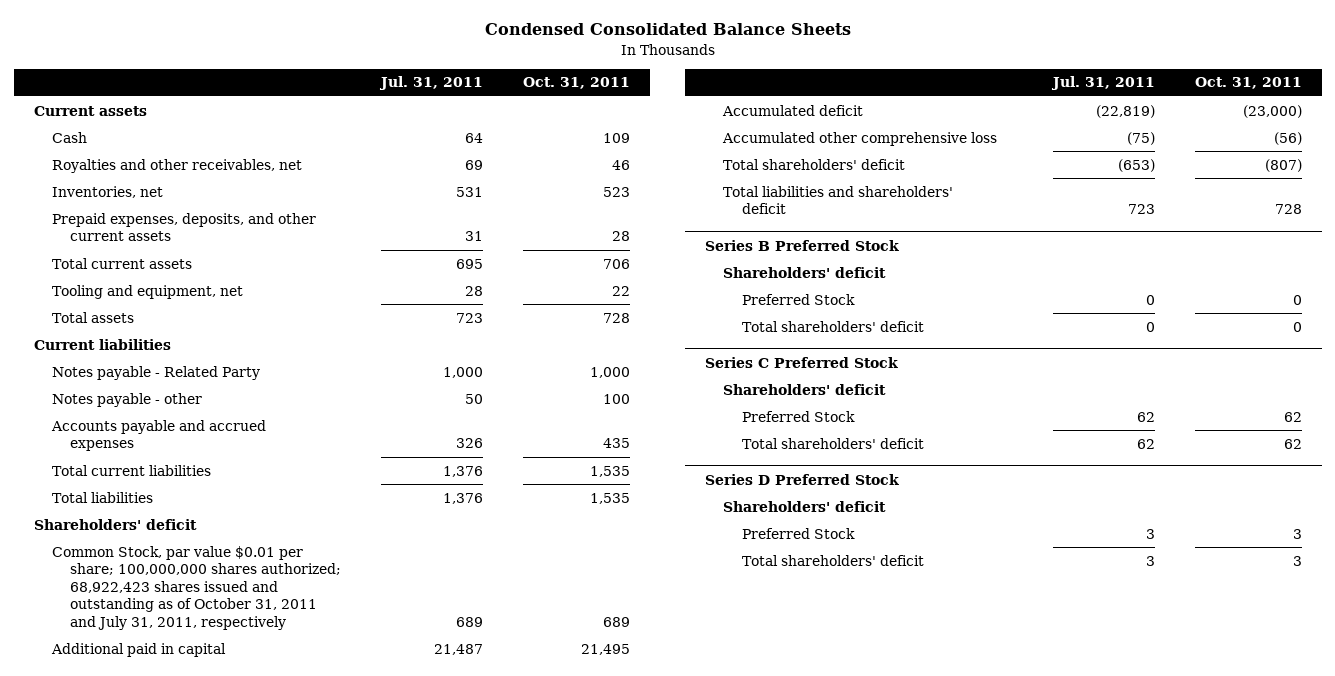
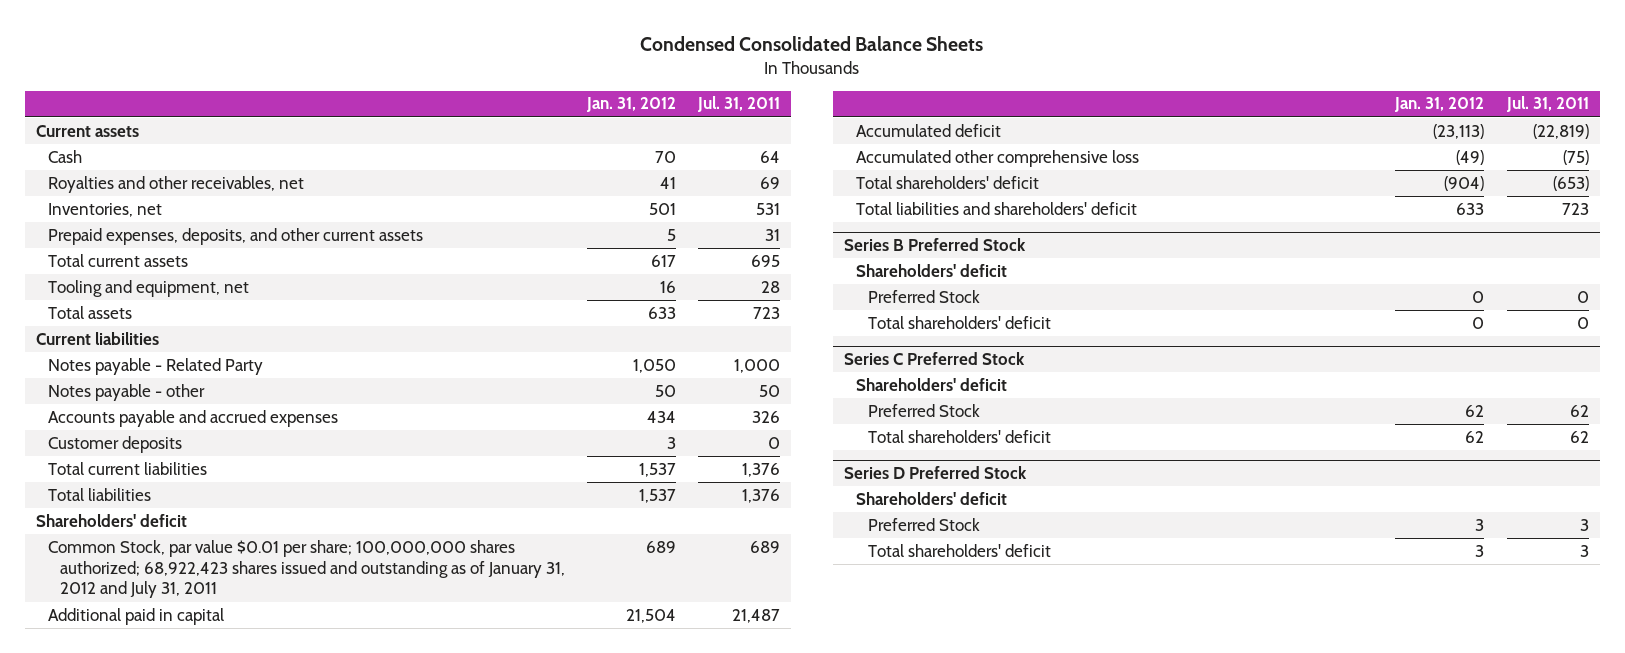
[523,77,631,90] Oct. 31, 2011 -> none
none -> [586,97,677,113] Jan. 31, 2012
none -> [48,435,183,453] Customer deposits
[51,545,342,630] Common Stock, par value $0.01 per share; 100,000,000 shares authorized; 68,922,423 shares issued and outstanding as of October 31, 2011 and July 31, 2011, respectively -> [48,539,566,599] Common Stock, par value $0.01 per share; 100,000,000 shares authorized; 68,922,423 shares issued and outstanding as of January 31, 2012 and July 31, 2011

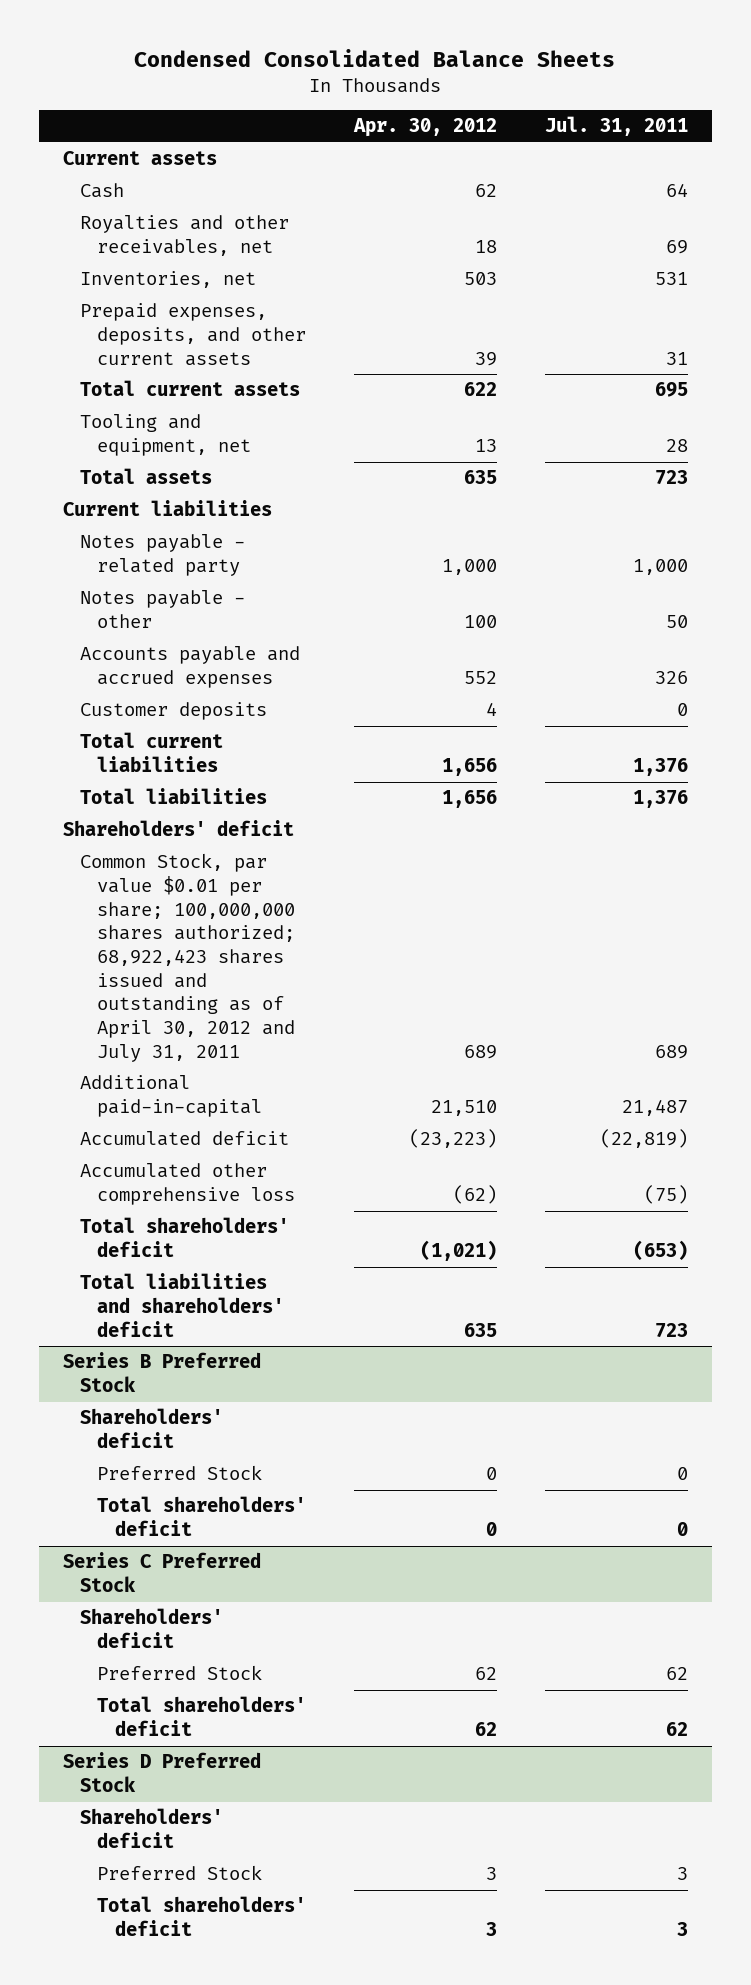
[586,97,677,113] Jan. 31, 2012 -> none
none -> [353,118,498,138] Apr. 30, 2012
[48,357,264,375] Notes payable - Related Party -> [79,534,245,577] Notes payable - related party
[48,539,566,599] Common Stock, par value $0.01 per share; 100,000,000 shares authorized; 68,922,423 shares issued and outstanding as of January 31, 2012 and July 31, 2011 -> [79,853,296,1062] Common Stock, par value $0.01 per share; 100,000,000 shares authorized; 68,922,423 shares issued and outstanding as of April 30, 2012 and July 31, 2011
[48,607,225,625] Additional paid in capital -> [79,1075,263,1118] Additional paid-in-capital

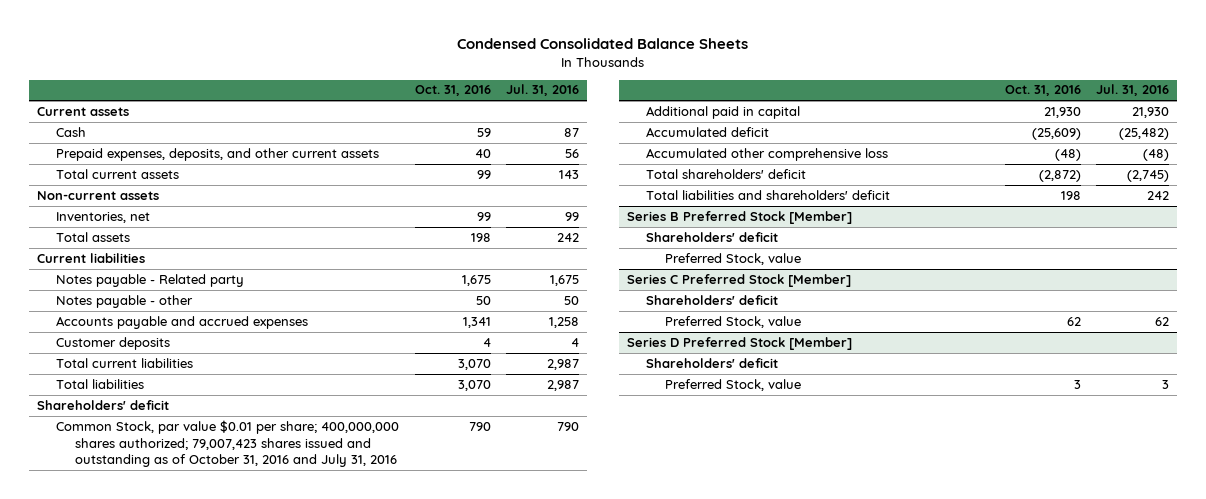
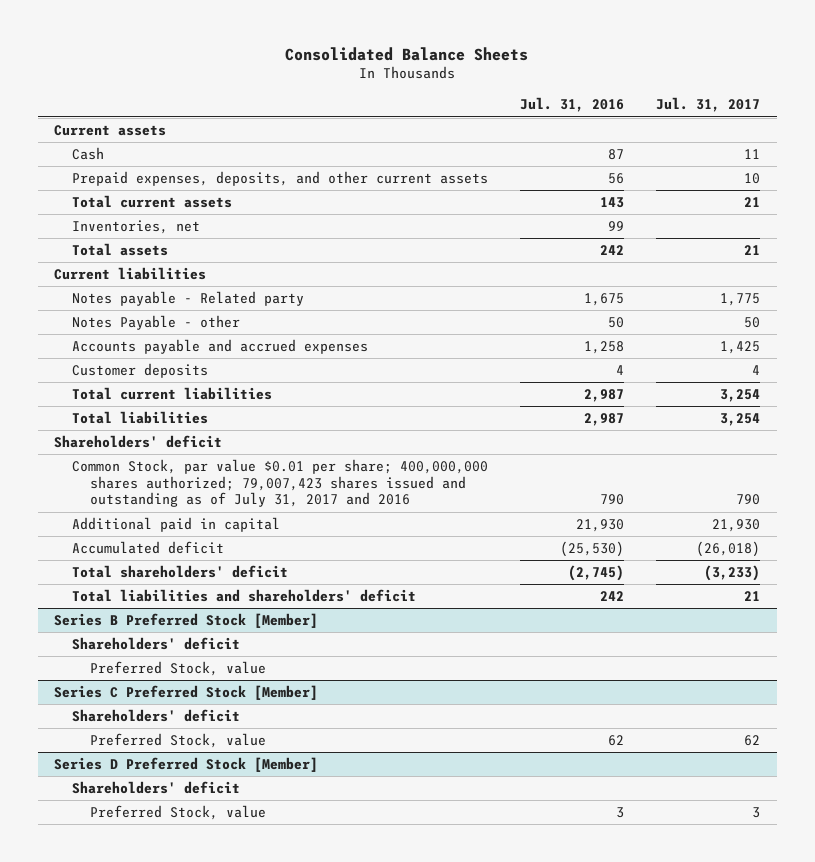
[457,38,749,50] Condensed Consolidated Balance Sheets -> [285,46,529,61] Consolidated Balance Sheets
[414,85,491,97] Oct. 31, 2016 -> none
none -> [656,97,761,113] Jul. 31, 2017
[36,190,159,200] Non-current assets -> none
[55,294,193,308] Notes payable - other -> [71,315,240,331] Notes Payable - other
[55,419,399,468] Common Stock, par value $0.01 per share; 400,000,000 shares authorized; 79,007,423 shares issued and outstanding as of October 31, 2016 and July 31, 2016 -> [71,459,488,508] Common Stock, par value $0.01 per share; 400,000,000 shares authorized; 79,007,423 shares issued and outstanding as of July 31, 2017 and 2016
[646,147,889,161] Accumulated other comprehensive loss -> none
[1119,127,1170,140] (25,482) -> [560,541,625,558] (25,530)

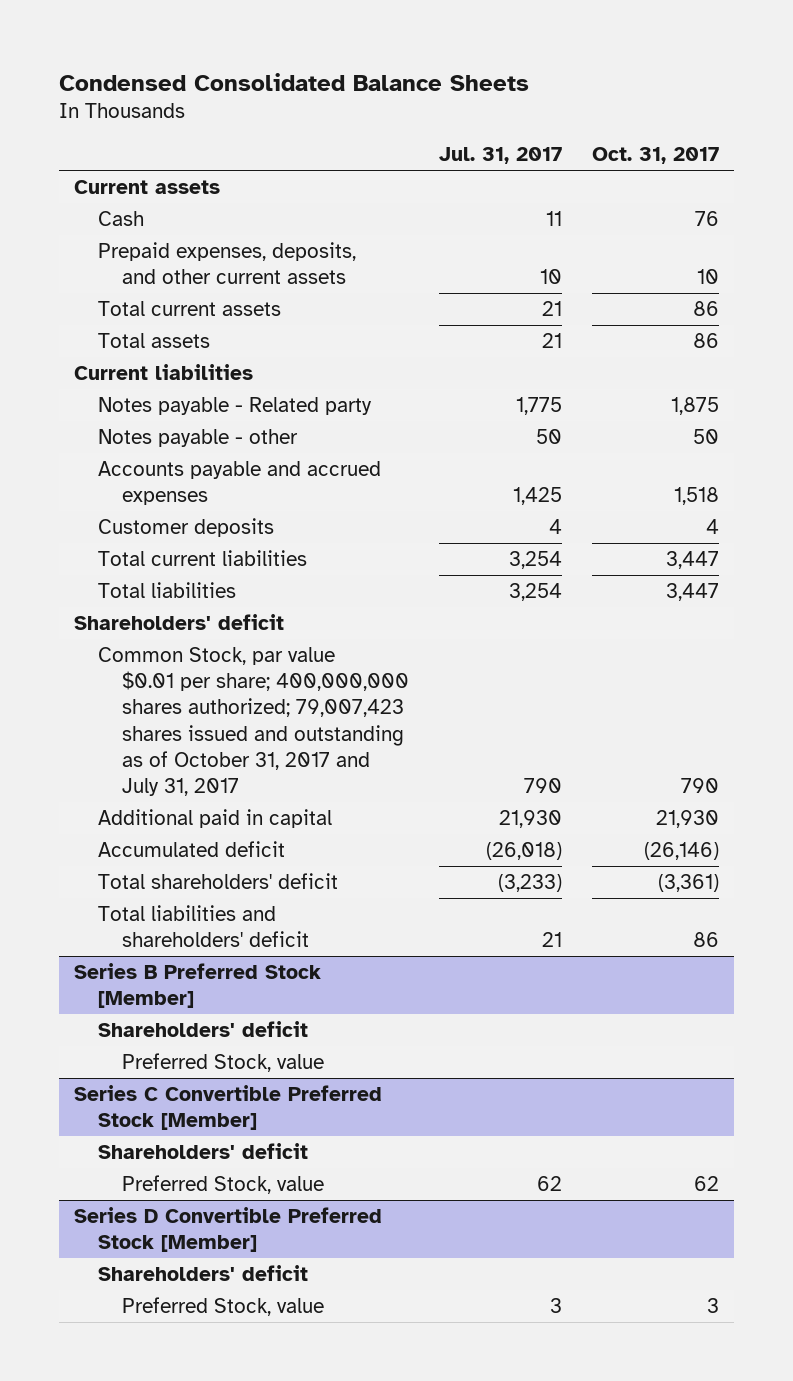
[285,46,529,61] Consolidated Balance Sheets -> [59,72,530,91] Condensed Consolidated Balance Sheets
[520,97,625,113] Jul. 31, 2016 -> none
none -> [591,147,719,165] Oct. 31, 2017
[71,220,200,235] Inventories, net -> none
[71,315,240,331] Notes Payable - other -> [98,428,299,447] Notes payable - other
[71,459,488,508] Common Stock, par value $0.01 per share; 400,000,000 shares authorized; 79,007,423 shares issued and outstanding as of July 31, 2017 and 2016 -> [98,646,410,797] Common Stock, par value $0.01 per share; 400,000,000 shares authorized; 79,007,423 shares issued and outstanding as of October 31, 2017 and July 31, 2017
[54,685,319,701] Series C Preferred Stock [Member] -> [74,1084,383,1131] Series C Convertible Preferred Stock [Member]
[54,757,319,773] Series D Preferred Stock [Member] -> [74,1206,383,1253] Series D Convertible Preferred Stock [Member]

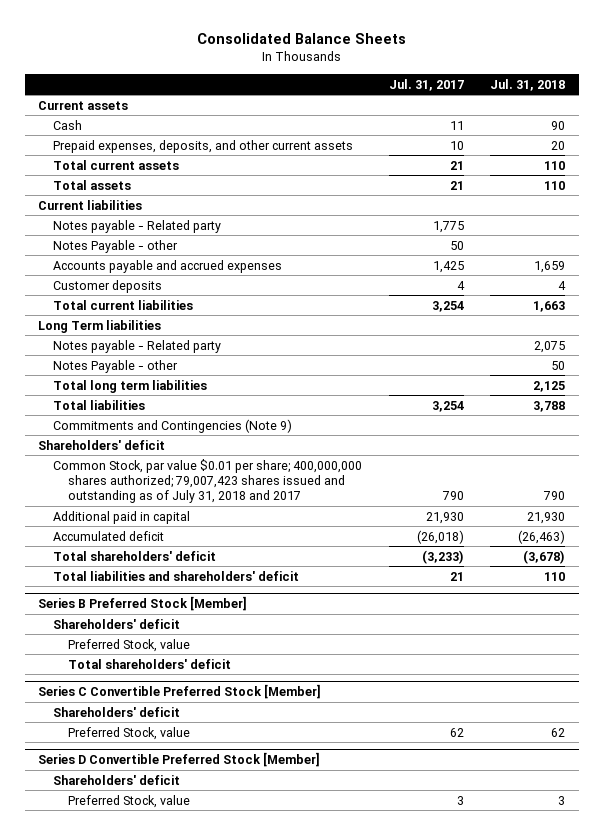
[59,72,530,91] Condensed Consolidated Balance Sheets -> [196,33,406,45] Consolidated Balance Sheets
[591,147,719,165] Oct. 31, 2017 -> none
none -> [490,78,566,91] Jul. 31, 2018
[98,428,299,447] Notes payable - other -> [53,239,179,253] Notes Payable - other
none -> [37,319,161,333] Long Term liabilities
none -> [53,339,222,353] Notes payable - Related party
none -> [53,359,179,373] Notes Payable - other
none -> [53,379,208,393] Total long term liabilities
none -> [53,418,293,433] Commitments and Contingencies (Note 9)
[98,646,410,797] Common Stock, par value $0.01 per share; 400,000,000 shares authorized; 79,007,423 shares issued and outstanding as of October 31, 2017 and July 31, 2017 -> [53,458,363,504] Common Stock, par value $0.01 per share; 400,000,000 shares authorized; 79,007,423 shares issued and outstanding as of July 31, 2018 and 2017
none -> [68,658,232,669] Total shareholders' deficit

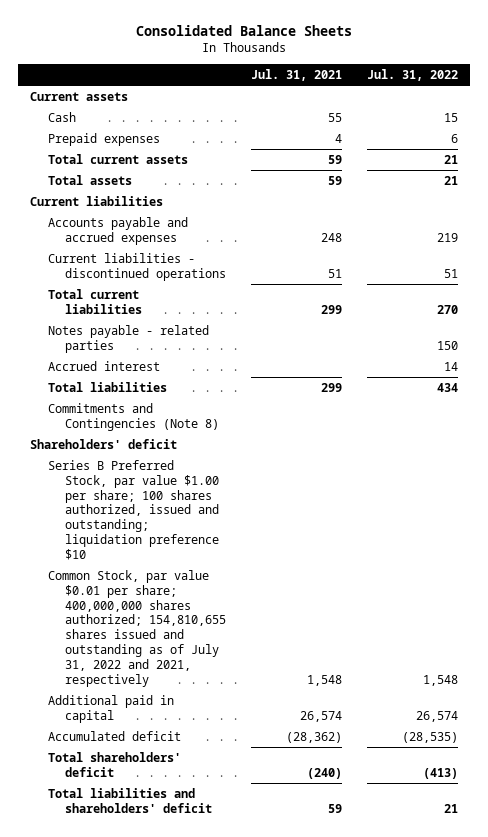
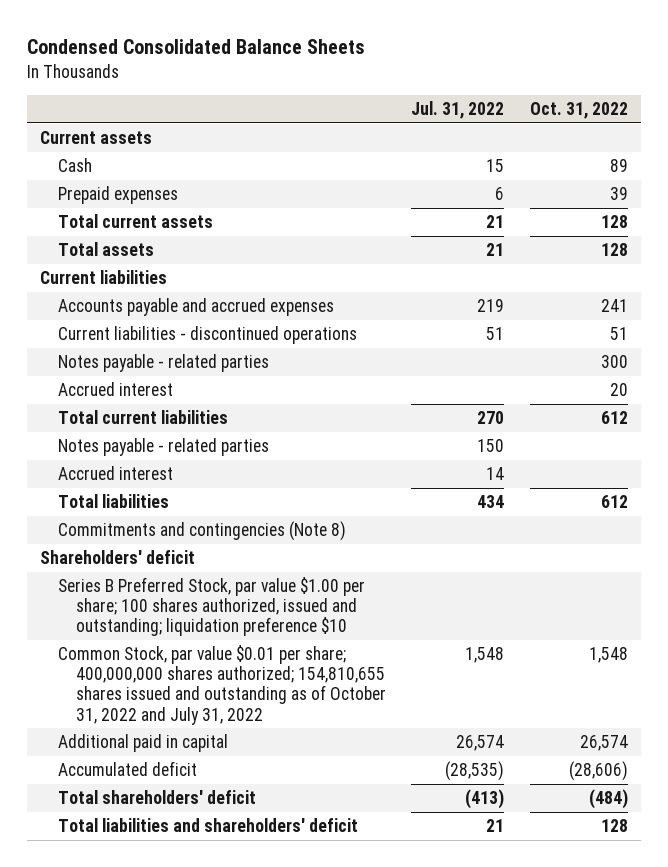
[135,25,352,37] Consolidated Balance Sheets -> [26,39,365,55] Condensed Consolidated Balance Sheets
[251,68,343,81] Jul. 31, 2021 -> none
none -> [529,102,628,120] Oct. 31, 2022
none -> [57,353,269,372] Notes payable - related parties
none -> [57,381,173,396] Accrued interest
[47,402,220,431] Commitments and Contingencies (Note 8) -> [57,520,346,541] Commitments and contingencies (Note 8)
[47,569,227,687] Common Stock, par value $0.01 per share; 400,000,000 shares authorized; 154,810,655 shares issued and outstanding as of July 31, 2022 and 2021, respectively -> [57,644,386,725] Common Stock, par value $0.01 per share; 400,000,000 shares authorized; 154,810,655 shares issued and outstanding as of October 31, 2022 and July 31, 2022

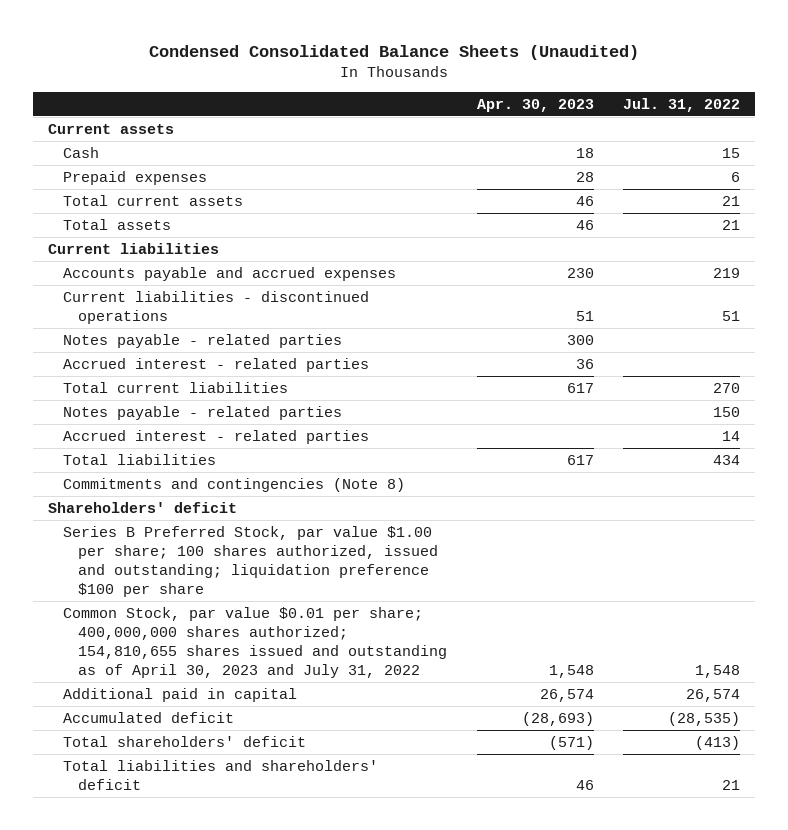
[26,39,365,55] Condensed Consolidated Balance Sheets -> [148,44,639,60] Condensed Consolidated Balance Sheets (Unaudited)
[529,102,628,120] Oct. 31, 2022 -> none
none -> [476,98,594,112] Apr. 30, 2023
[57,381,173,396] Accrued interest -> [63,357,370,372] Accrued interest - related parties
[57,465,173,480] Accrued interest -> [63,429,370,444] Accrued interest - related parties
[57,576,365,637] Series B Preferred Stock, par value $1.00 per share; 100 shares authorized, issued and outstanding; liquidation preference $10 -> [63,525,439,597] Series B Preferred Stock, par value $1.00 per share; 100 shares authorized, issued and outstanding; liquidation preference $100 per share
[57,644,386,725] Common Stock, par value $0.01 per share; 400,000,000 shares authorized; 154,810,655 shares issued and outstanding as of October 31, 2022 and July 31, 2022 -> [63,606,448,678] Common Stock, par value $0.01 per share; 400,000,000 shares authorized; 154,810,655 shares issued and outstanding as of April 30, 2023 and July 31, 2022

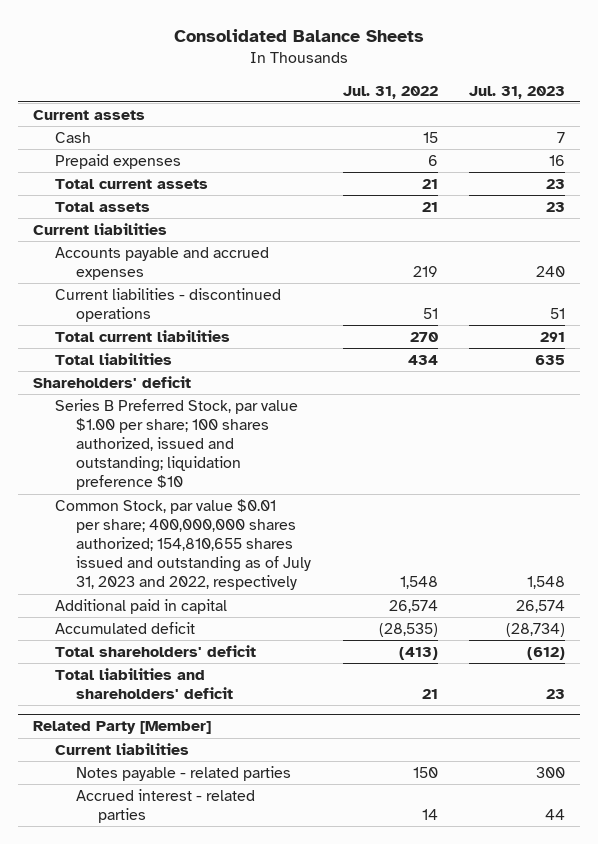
[148,44,639,60] Condensed Consolidated Balance Sheets (Unaudited) -> [174,29,425,43] Consolidated Balance Sheets
[476,98,594,112] Apr. 30, 2023 -> none
none -> [468,85,565,99] Jul. 31, 2023
[63,333,343,348] Notes payable - related parties -> none
[63,357,370,372] Accrued interest - related parties -> none
[63,405,343,420] Notes payable - related parties -> none
[63,429,370,444] Accrued interest - related parties -> none
[63,477,406,492] Commitments and contingencies (Note 8) -> none
[63,525,439,597] Series B Preferred Stock, par value $1.00 per share; 100 shares authorized, issued and outstanding; liquidation preference $100 per share -> [54,398,298,491] Series B Preferred Stock, par value $1.00 per share; 100 shares authorized, issued and outstanding; liquidation preference $10
[63,606,448,678] Common Stock, par value $0.01 per share; 400,000,000 shares authorized; 154,810,655 shares issued and outstanding as of April 30, 2023 and July 31, 2022 -> [54,498,312,591] Common Stock, par value $0.01 per share; 400,000,000 shares authorized; 154,810,655 shares issued and outstanding as of July 31, 2023 and 2022, respectively
none -> [33,721,212,735] Related Party [Member]
none -> [54,742,189,755] Current liabilities
none -> [76,765,292,781] Notes payable - related parties
none -> [76,788,256,823] Accrued interest - related parties

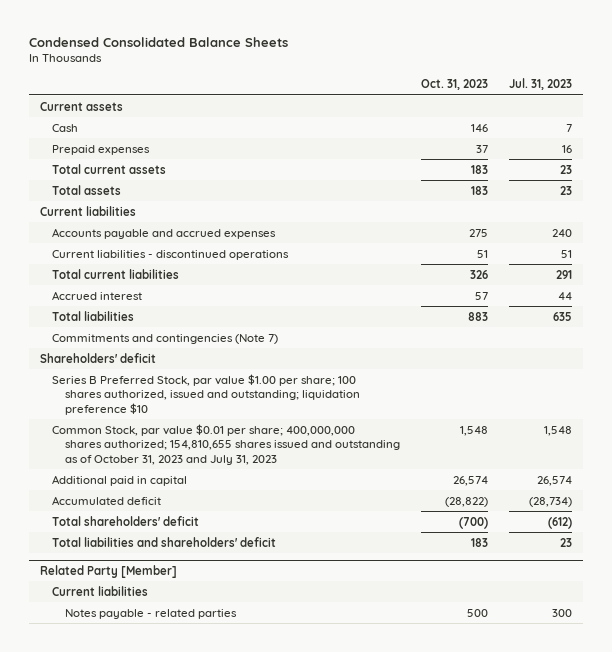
[174,29,425,43] Consolidated Balance Sheets -> [28,36,288,47] Condensed Consolidated Balance Sheets
[342,85,438,99] Jul. 31, 2022 -> none
none -> [421,79,489,91] Oct. 31, 2023
none -> [52,290,143,300] Accrued interest
none -> [52,333,279,344] Commitments and contingencies (Note 7)
[54,498,312,591] Common Stock, par value $0.01 per share; 400,000,000 shares authorized; 154,810,655 shares issued and outstanding as of July 31, 2023 and 2022, respectively -> [52,423,400,465] Common Stock, par value $0.01 per share; 400,000,000 shares authorized; 154,810,655 shares issued and outstanding as of October 31, 2023 and July 31, 2023
[76,788,256,823] Accrued interest - related parties -> none

